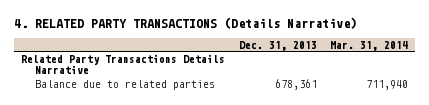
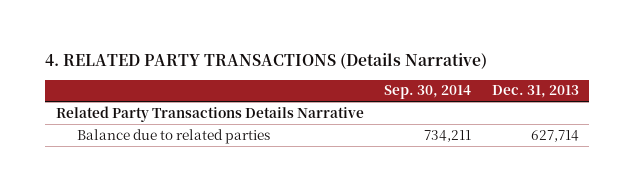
[330,40,409,51] Mar. 31, 2014 -> none
none -> [384,85,472,100] Sep. 30, 2014
[274,78,317,90] 678,361 -> [530,129,579,142] 627,714

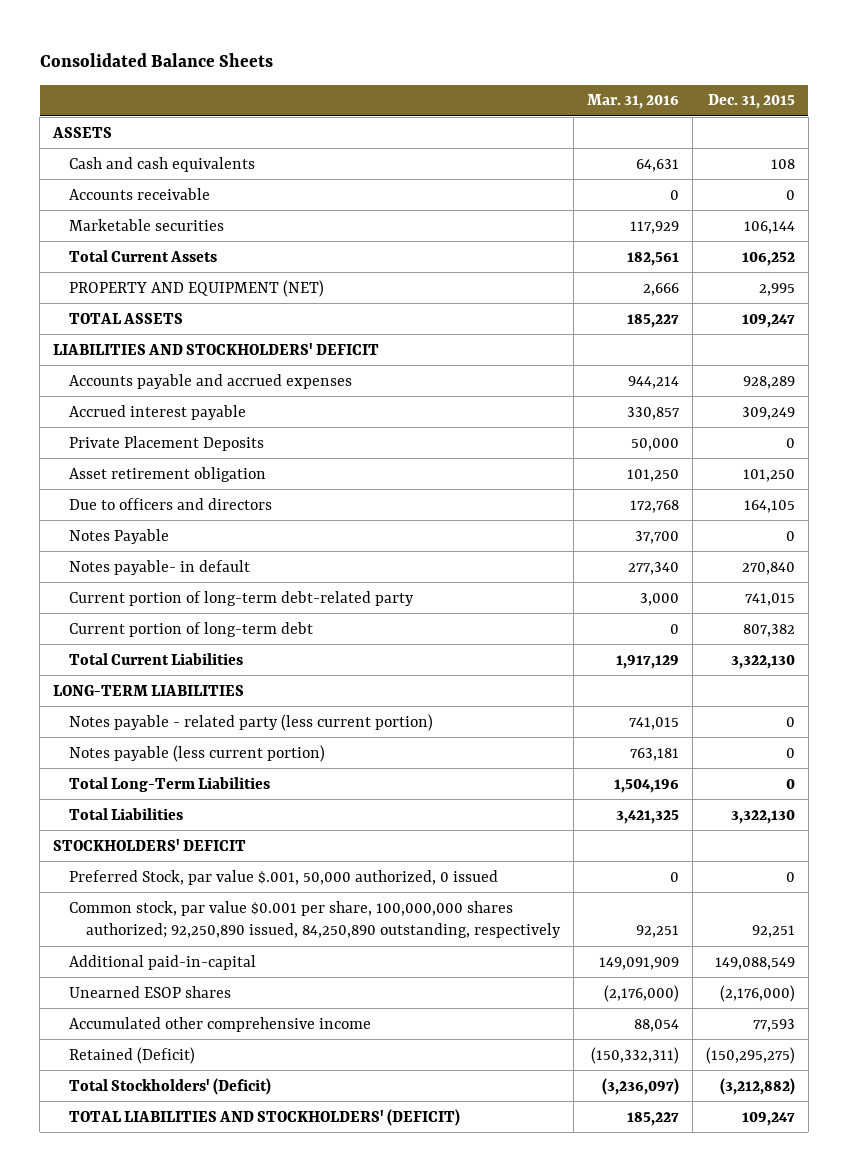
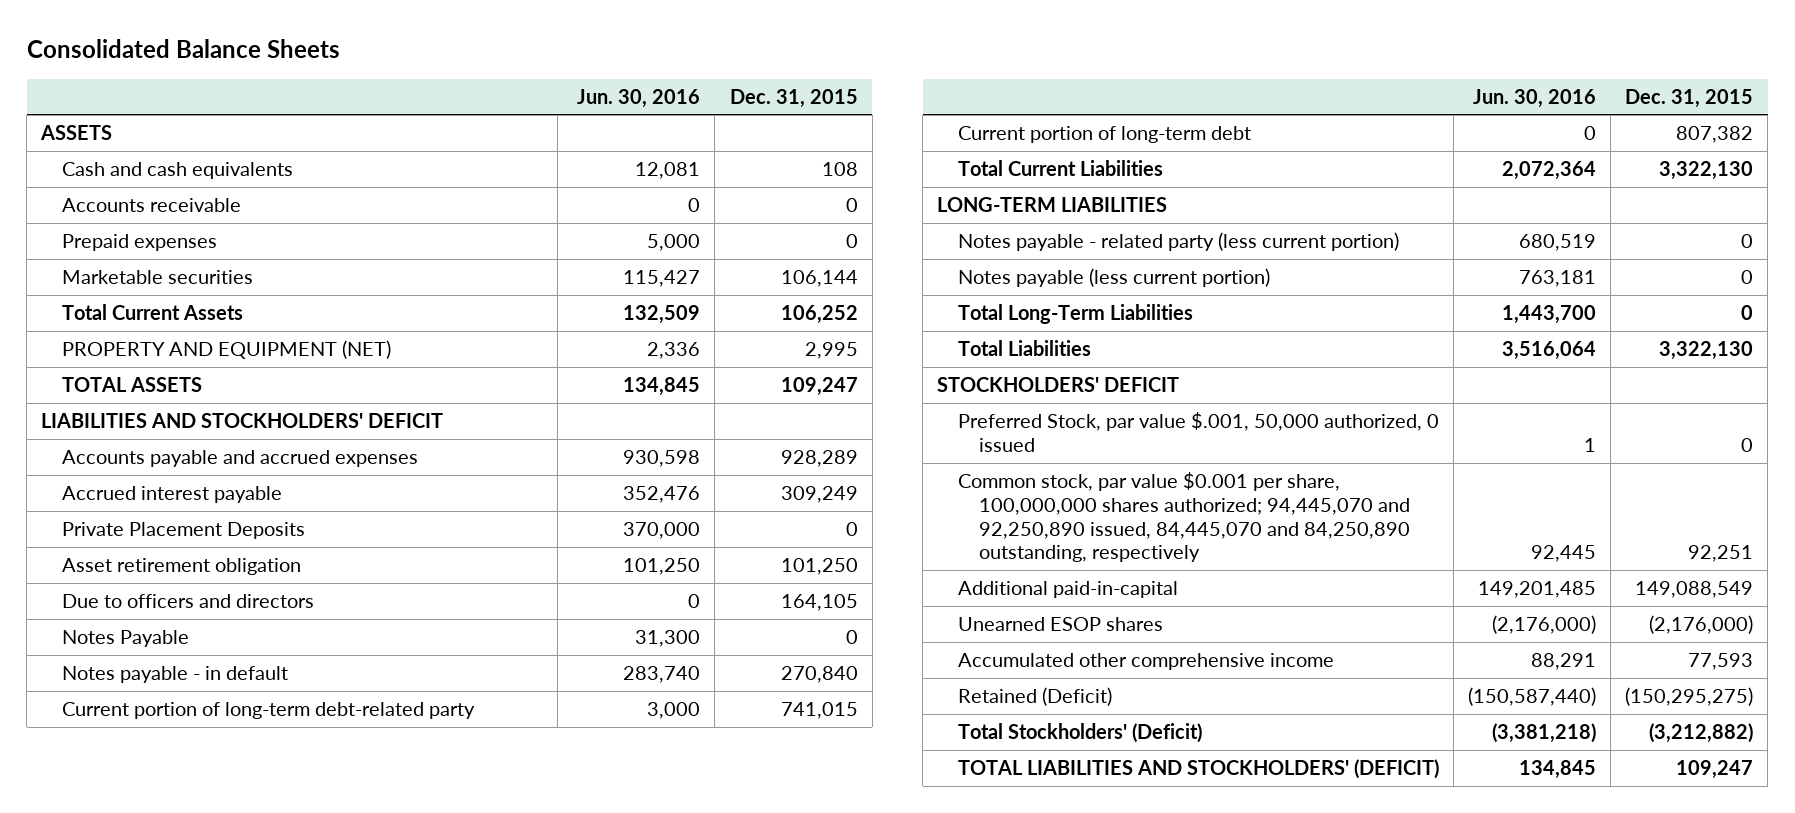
[586,94,679,110] Mar. 31, 2016 -> none
none -> [577,88,701,108] Jun. 30, 2016
none -> [62,234,218,252] Prepaid expenses
[69,559,251,575] Notes payable- in default -> [62,666,289,684] Notes payable - in default
[69,900,561,939] Common stock, par value $0.001 per share, 100,000,000 shares authorized; 92,250,890 issued, 84,250,890 outstanding, respectively -> [958,472,1411,563] Common stock, par value $0.001 per share, 100,000,000 shares authorized; 94,445,070 and 92,250,890 issued, 84,445,070 and 84,250,890 outstanding, respectively

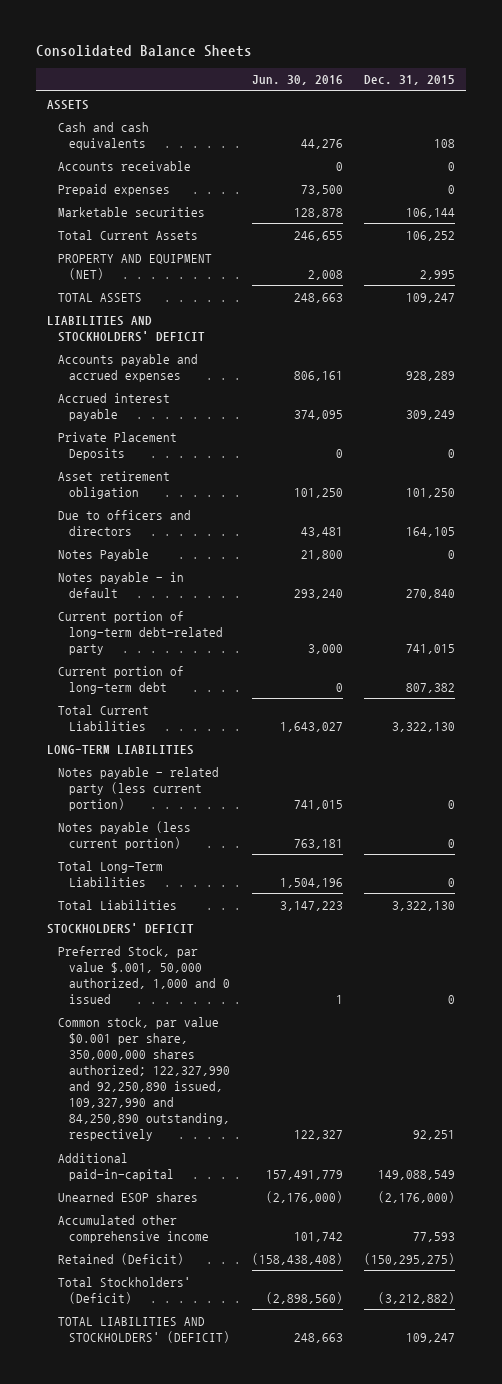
[635,162,701,180] 12,081 -> [300,138,343,149] 44,276
[647,234,701,252] 5,000 -> [300,184,343,195] 73,500
[623,270,701,288] 115,427 -> [293,207,343,218] 128,878
[623,305,701,325] 132,509 -> [293,230,343,241] 246,655
[647,342,701,360] 2,336 -> [307,269,343,280] 2,008
[623,377,701,397] 134,845 -> [293,292,343,303] 248,663
[623,450,701,468] 930,598 -> [293,370,343,381] 806,161
[623,486,701,504] 352,476 -> [293,409,343,420] 374,095
[623,522,701,540] 370,000 -> [335,448,343,458] 0
[688,594,701,609] 0 -> [300,526,343,537] 43,481
[635,630,701,648] 31,300 -> [300,549,343,560] 21,800
[623,666,701,684] 283,740 -> [293,588,343,599] 293,240
[1502,161,1597,181] 2,072,364 -> [279,721,343,732] 1,643,027
[1519,234,1597,252] 680,519 -> [293,799,343,810] 741,015
[1502,305,1597,325] 1,443,700 -> [279,877,343,888] 1,504,196
[1502,341,1597,361] 3,516,064 -> [279,900,343,911] 3,147,223
[958,412,1440,452] Preferred Stock, par value $.001, 50,000 authorized, 0 issued -> [57,945,230,1004] Preferred Stock, par value $.001, 50,000 authorized, 1,000 and 0 issued
[958,472,1411,563] Common stock, par value $0.001 per share, 100,000,000 shares authorized; 94,445,070 and 92,250,890 issued, 84,445,070 and 84,250,890 outstanding, respectively -> [57,1016,230,1142] Common stock, par value $0.001 per share, 350,000,000 shares authorized; 122,327,990 and 92,250,890 issued, 109,327,990 and 84,250,890 outstanding, respectively
[1531,545,1597,563] 92,445 -> [293,1130,343,1141] 122,327
[1478,581,1597,599] 149,201,485 -> [265,1169,343,1180] 157,491,779
[1531,653,1597,671] 88,291 -> [293,1231,343,1242] 101,742
[1468,687,1597,707] (150,587,440) -> [251,1252,343,1265] (158,438,408)
[1492,723,1597,744] (3,381,218) -> [265,1291,343,1304] (2,898,560)
[1519,760,1597,780] 134,845 -> [293,1332,343,1343] 248,663

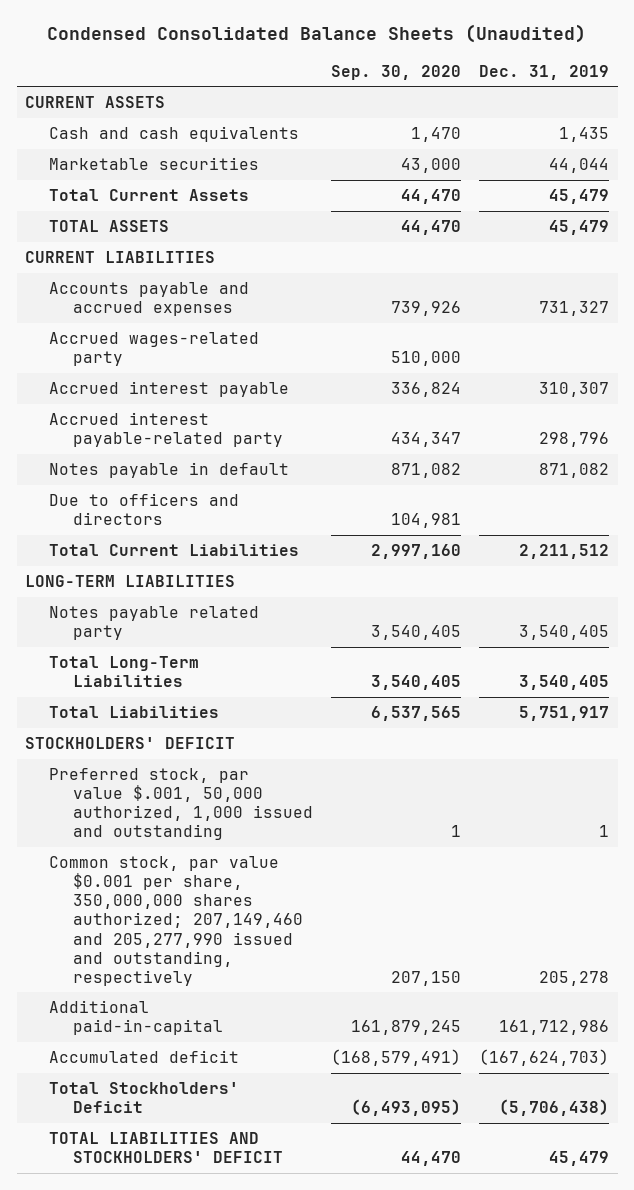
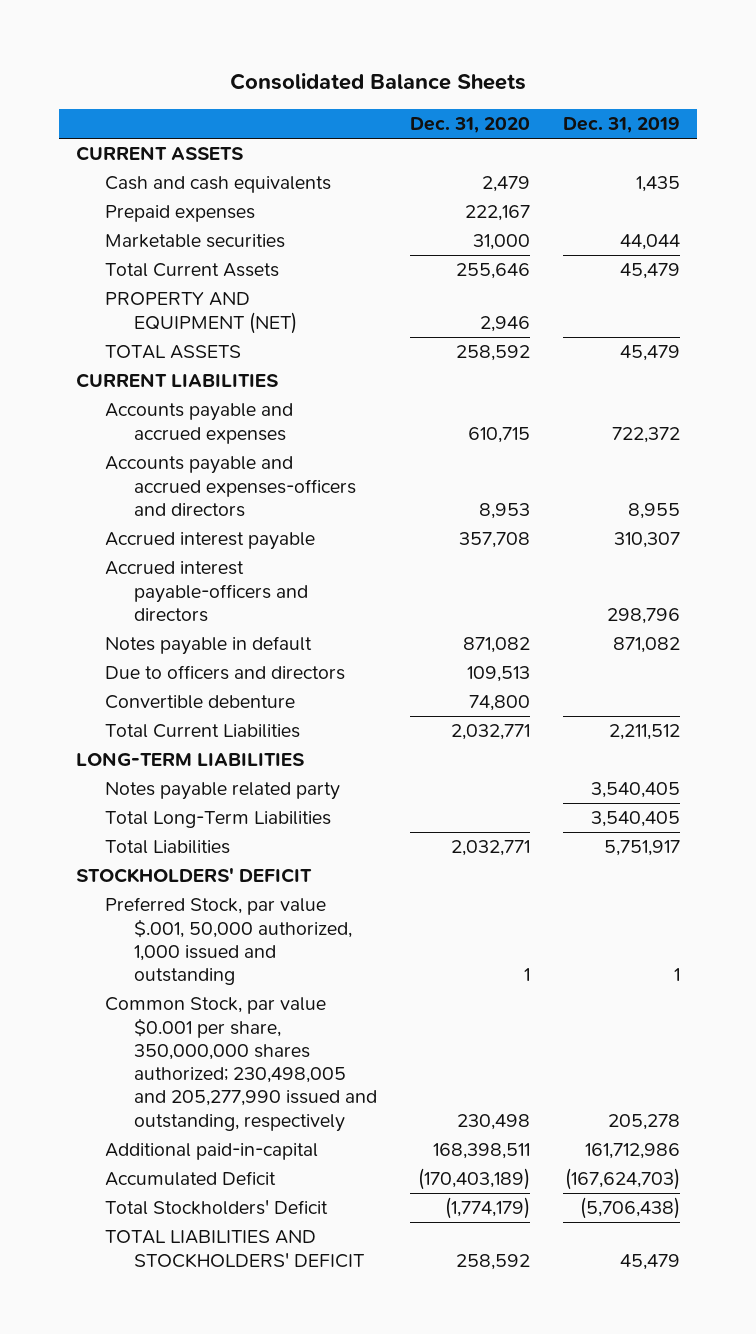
[47,24,587,44] Condensed Consolidated Balance Sheets (Unaudited) -> [230,73,527,91] Consolidated Balance Sheets
[330,64,461,80] Sep. 30, 2020 -> none
none -> [409,116,530,133] Dec. 31, 2020
none -> [104,205,255,223] Prepaid expenses
none -> [104,292,297,334] PROPERTY AND EQUIPMENT (NET)
[49,331,260,367] Accrued wages-related party -> none
[538,301,609,317] 731,327 -> [612,426,681,443] 722,372
none -> [104,456,356,517] Accounts payable and accrued expenses-officers and directors
[49,411,283,448] Accrued interest payable-related party -> [104,561,308,622] Accrued interest payable-officers and directors
none -> [104,695,295,710] Convertible debenture
[49,767,313,841] Preferred stock, par value $.001, 50,000 authorized, 1,000 issued and outstanding -> [104,897,352,986] Preferred Stock, par value $.001, 50,000 authorized, 1,000 issued and outstanding
[49,855,303,986] Common stock, par value $0.001 per share, 350,000,000 shares authorized; 207,149,460 and 205,277,990 issued and outstanding, respectively -> [104,997,377,1132] Common Stock, par value $0.001 per share, 350,000,000 shares authorized; 230,498,005 and 205,277,990 issued and outstanding, respectively
[49,1049,240,1063] Accumulated deficit -> [104,1171,276,1187] Accumulated Deficit

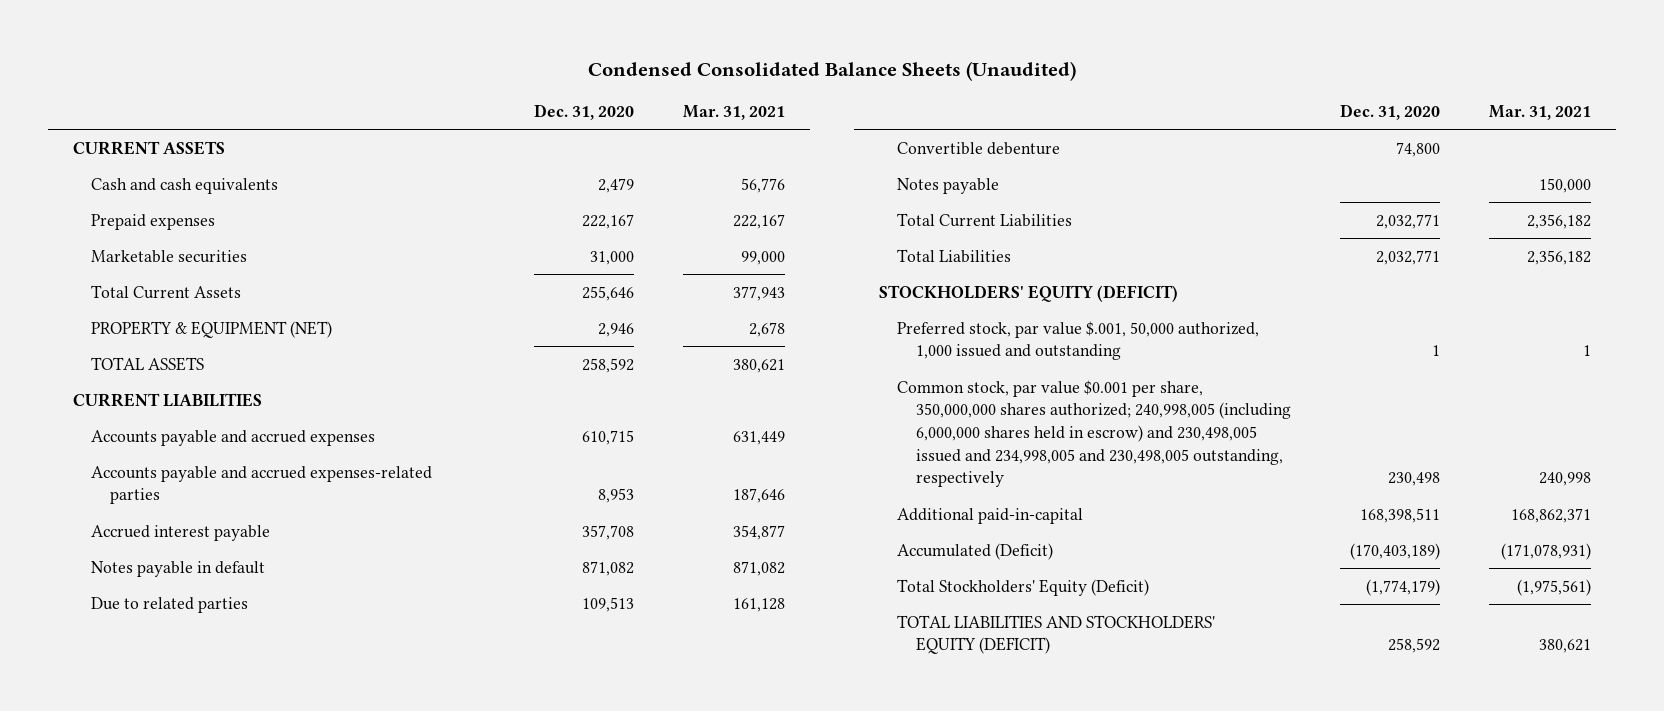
[230,73,527,91] Consolidated Balance Sheets -> [588,60,1077,81] Condensed Consolidated Balance Sheets (Unaudited)
[563,116,681,133] Dec. 31, 2019 -> none
none -> [683,105,786,121] Mar. 31, 2021
[104,292,297,334] PROPERTY AND EQUIPMENT (NET) -> [91,320,333,338] PROPERTY & EQUIPMENT (NET)
[104,456,356,517] Accounts payable and accrued expenses-officers and directors -> [91,465,433,505] Accounts payable and accrued expenses-related parties
[104,561,308,622] Accrued interest payable-officers and directors -> none
[104,665,345,681] Due to officers and directors -> [91,596,249,613] Due to related parties
none -> [897,177,1000,194] Notes payable
[75,752,304,767] LONG-TERM LIABILITIES -> none
[104,782,340,801] Notes payable related party -> none
[104,811,331,829] Total Long-Term Liabilities -> none
[75,868,312,884] STOCKHOLDERS' DEFICIT -> [878,284,1178,302] STOCKHOLDERS' EQUITY (DEFICIT)
[104,897,352,986] Preferred Stock, par value $.001, 50,000 authorized, 1,000 issued and outstanding -> [897,320,1260,361] Preferred stock, par value $.001, 50,000 authorized, 1,000 issued and outstanding
[104,997,377,1132] Common Stock, par value $0.001 per share, 350,000,000 shares authorized; 230,498,005 and 205,277,990 issued and outstanding, respectively -> [897,379,1291,488] Common stock, par value $0.001 per share, 350,000,000 shares authorized; 240,998,005 (including 6,000,000 shares held in escrow) and 230,498,005 issued and 234,998,005 and 230,498,005 outstanding, respectively
[104,1171,276,1187] Accumulated Deficit -> [897,542,1054,560] Accumulated (Deficit)
[104,1200,328,1216] Total Stockholders' Deficit -> [897,578,1150,596] Total Stockholders' Equity (Deficit)
[104,1230,365,1268] TOTAL LIABILITIES AND STOCKHOLDERS' DEFICIT -> [897,614,1216,655] TOTAL LIABILITIES AND STOCKHOLDERS' EQUITY (DEFICIT)

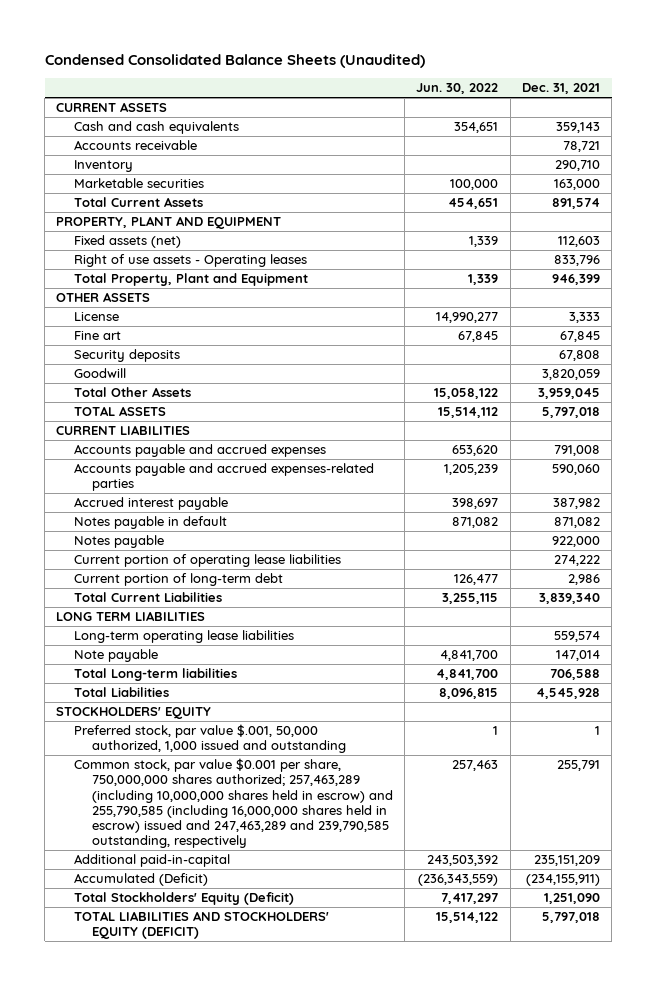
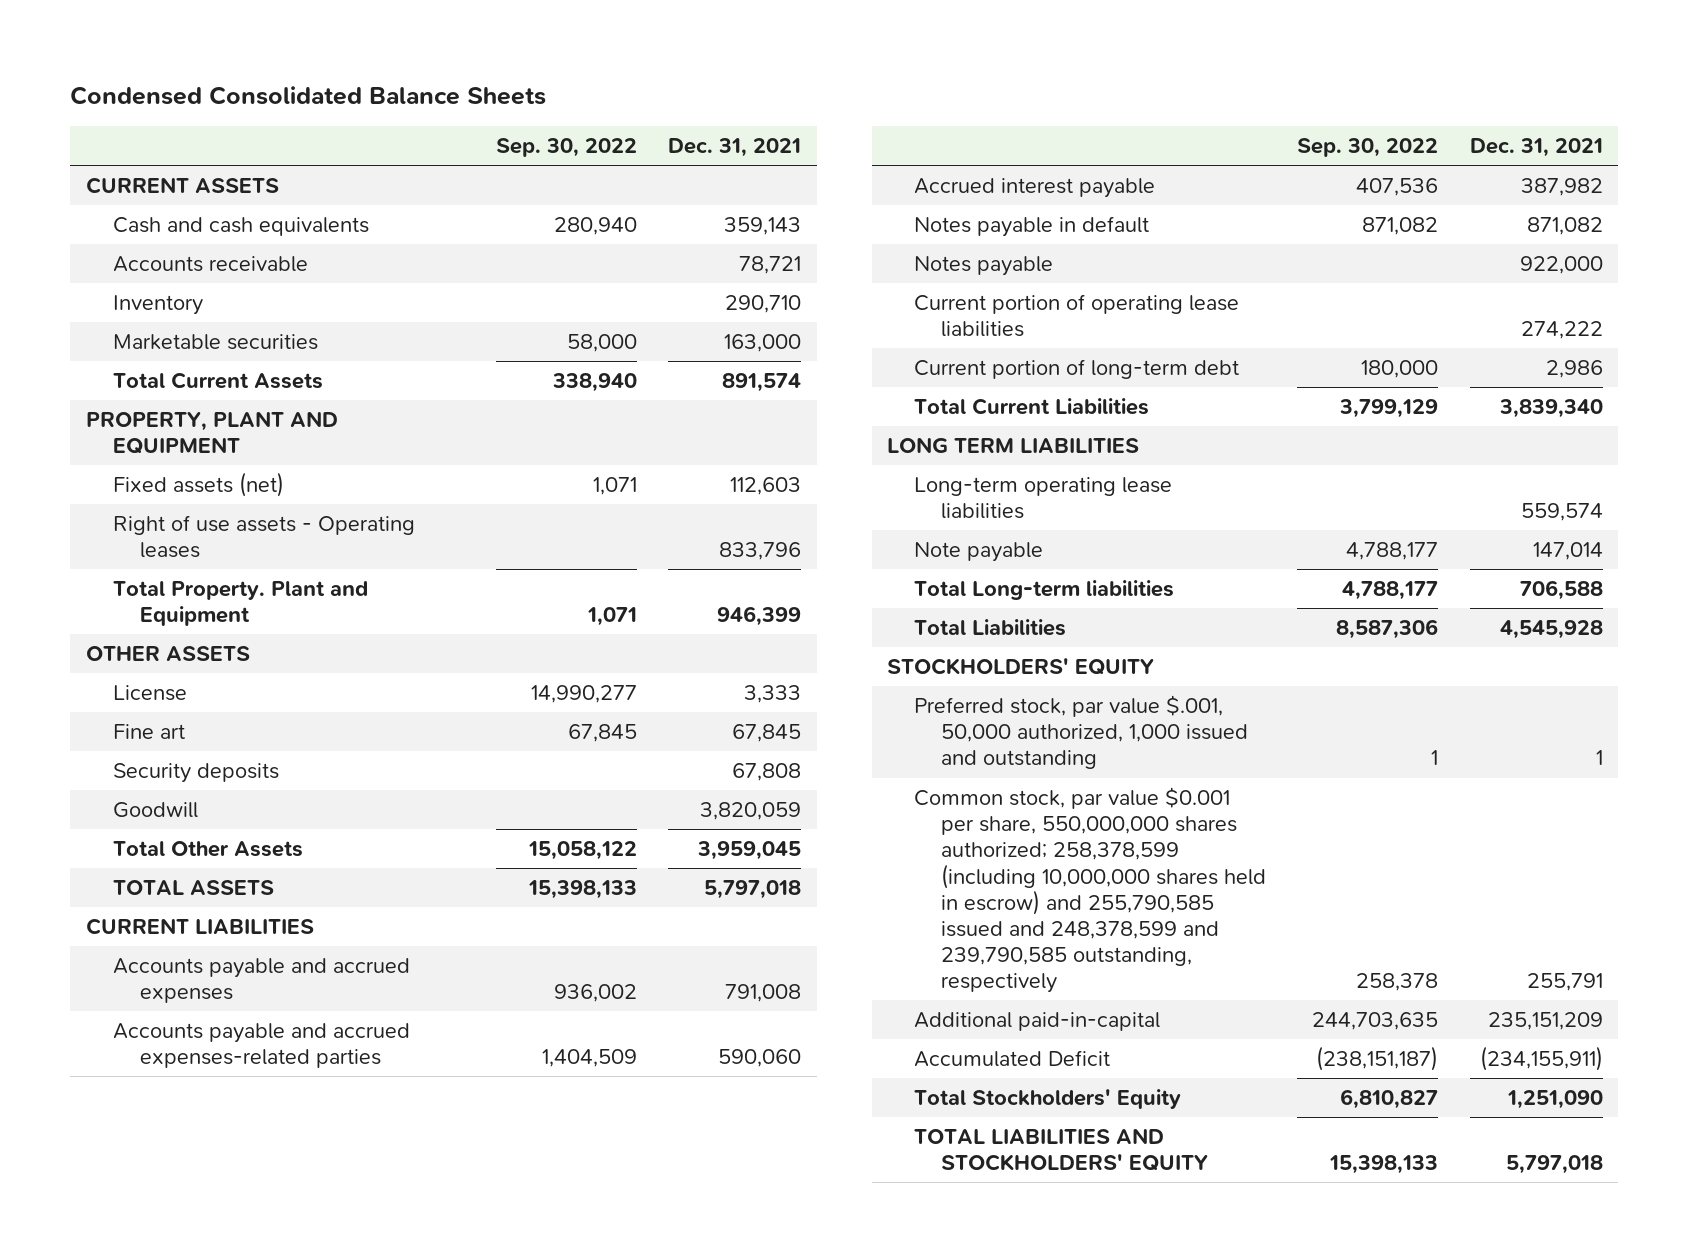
[44,53,425,68] Condensed Consolidated Balance Sheets (Unaudited) -> [70,86,547,106] Condensed Consolidated Balance Sheets
[416,83,499,95] Jun. 30, 2022 -> none
none -> [496,138,638,158] Sep. 30, 2022
[74,273,309,287] Total Property, Plant and Equipment -> [113,581,369,627] Total Property. Plant and Equipment
[74,758,393,849] Common stock, par value $0.001 per share, 750,000,000 shares authorized; 257,463,289 (including 10,000,000 shares held in escrow) and 255,790,585 (including 16,000,000 shares held in escrow) issued and 247,463,289 and 239,790,585 outstanding, respectively -> [914,787,1267,994] Common stock, par value $0.001 per share, 550,000,000 shares authorized; 258,378,599 (including 10,000,000 shares held in escrow) and 255,790,585 issued and 248,378,599 and 239,790,585 outstanding, respectively
[74,873,209,887] Accumulated (Deficit) -> [914,1050,1111,1068] Accumulated Deficit
[74,892,295,906] Total Stockholders' Equity (Deficit) -> [914,1089,1182,1110] Total Stockholders' Equity
[74,911,330,940] TOTAL LIABILITIES AND STOCKHOLDERS' EQUITY (DEFICIT) -> [914,1128,1209,1172] TOTAL LIABILITIES AND STOCKHOLDERS' EQUITY

